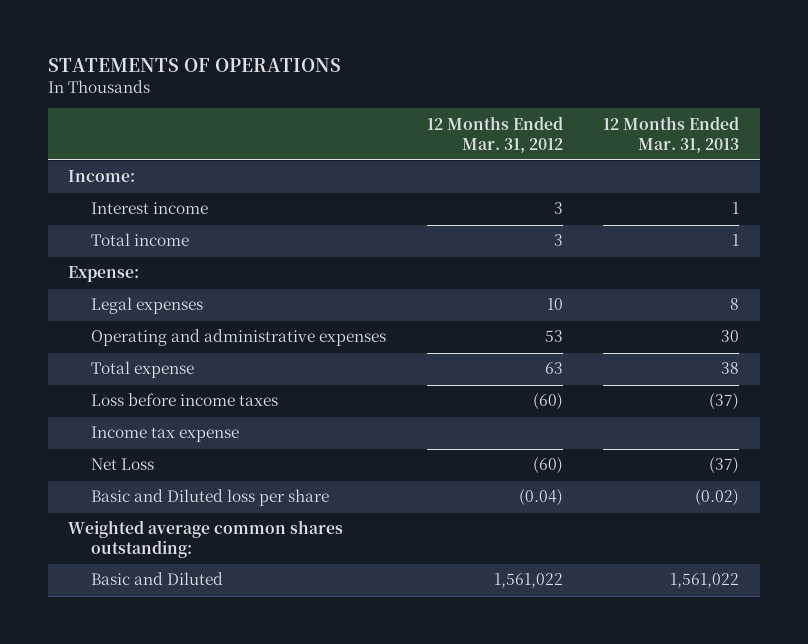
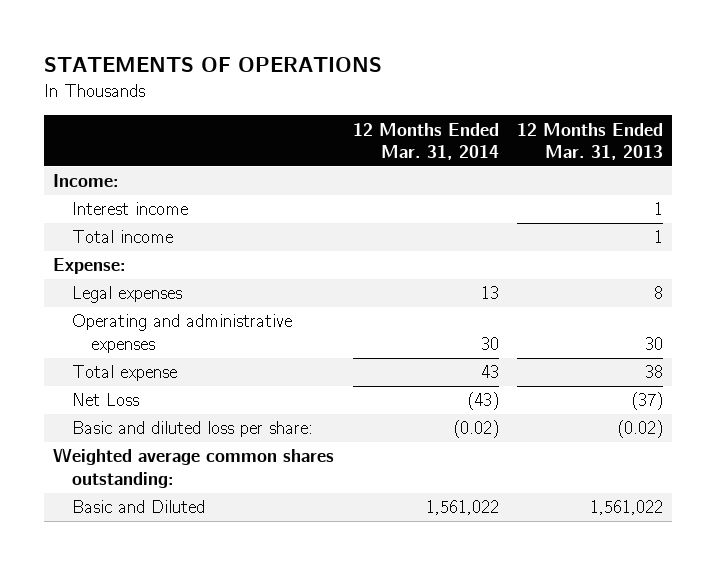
[426,115,563,153] 12 Months Ended Mar. 31, 2012 -> none
none -> [352,122,499,161] 12 Months Ended Mar. 31, 2014
[91,393,279,407] Loss before income taxes -> none
[91,426,240,443] Income tax expense -> none
[91,489,330,507] Basic and Diluted loss per share -> [71,421,313,438] Basic and diluted loss per share:

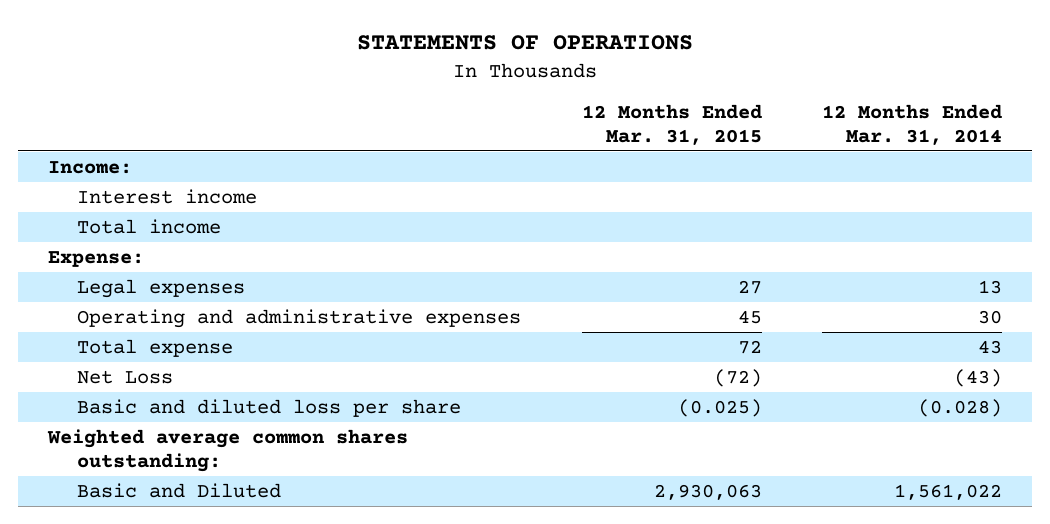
[517,122,664,161] 12 Months Ended Mar. 31, 2013 -> none
none -> [581,103,762,145] 12 Months Ended Mar. 31, 2015
[71,421,313,438] Basic and diluted loss per share: -> [77,398,462,417] Basic and diluted loss per share
[452,420,499,439] (0.02) -> [917,398,1002,417] (0.028)

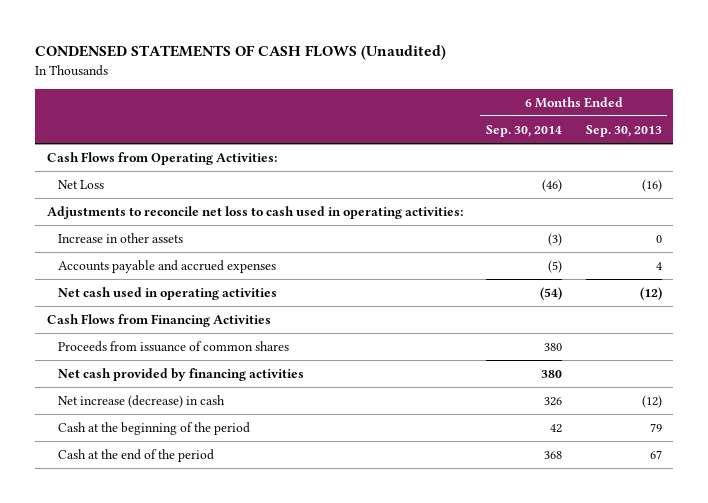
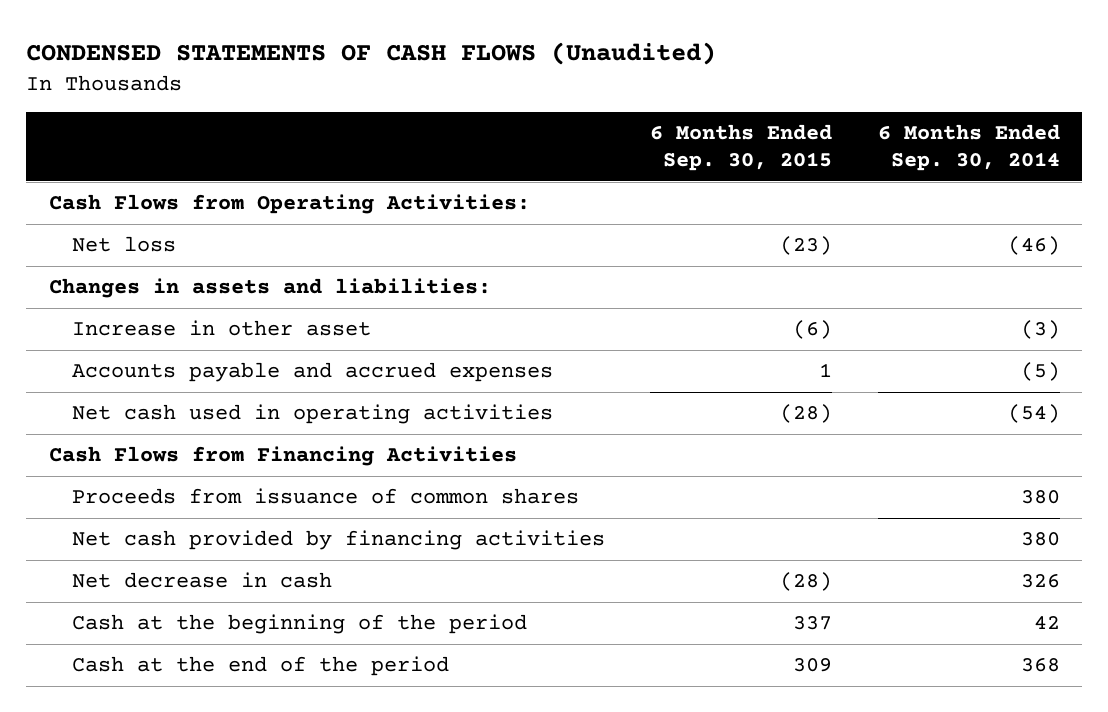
[585,124,662,137] Sep. 30, 2013 -> none
none -> [650,124,833,172] 6 Months Ended Sep. 30, 2015
[46,206,463,220] Adjustments to reconcile net loss to cash used in operating activities: -> none
[58,180,105,190] Net Loss -> [71,236,176,253] Net loss
none -> [48,278,491,299] Changes in assets and liabilities:
[58,233,184,244] Increase in other assets -> [71,320,371,337] Increase in other asset
[58,395,226,409] Net increase (decrease) in cash -> [71,572,332,589] Net decrease in cash

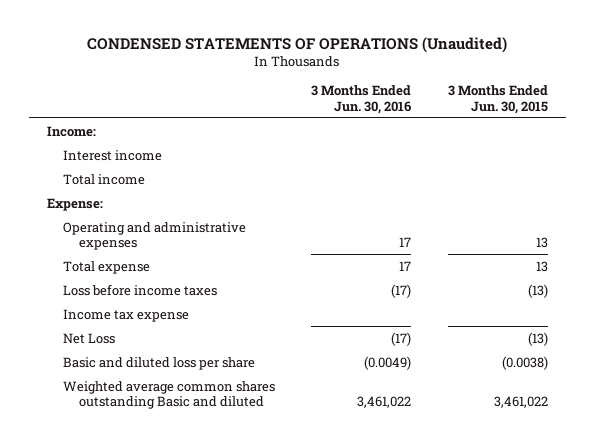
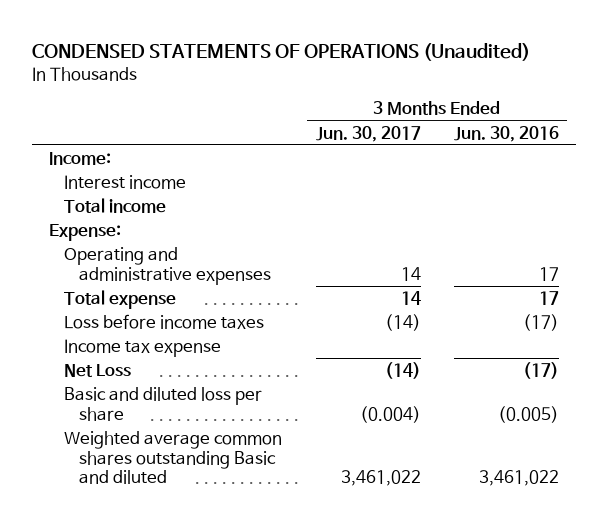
[447,85,548,114] 3 Months Ended Jun. 30, 2015 -> none
none -> [315,125,421,142] Jun. 30, 2017
[364,355,412,370] (0.0049) -> [497,405,559,423] (0.005)

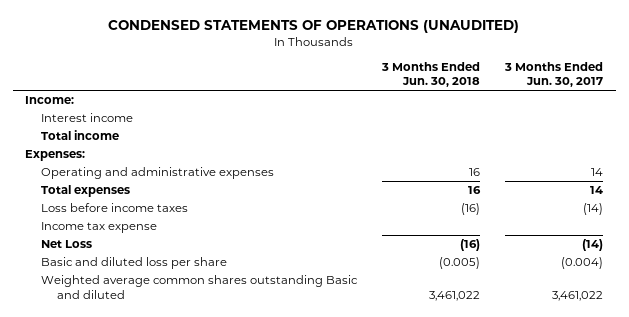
[32,42,531,61] CONDENSED STATEMENTS OF OPERATIONS (Unaudited) -> [108,20,520,34] CONDENSED STATEMENTS OF OPERATIONS (UNAUDITED)
[453,125,559,142] Jun. 30, 2016 -> none
none -> [381,61,481,88] 3 Months Ended Jun. 30, 2018
[49,223,122,241] Expense: -> [25,150,86,162] Expenses:
[64,289,177,309] Total expense -> [41,185,131,198] Total expenses

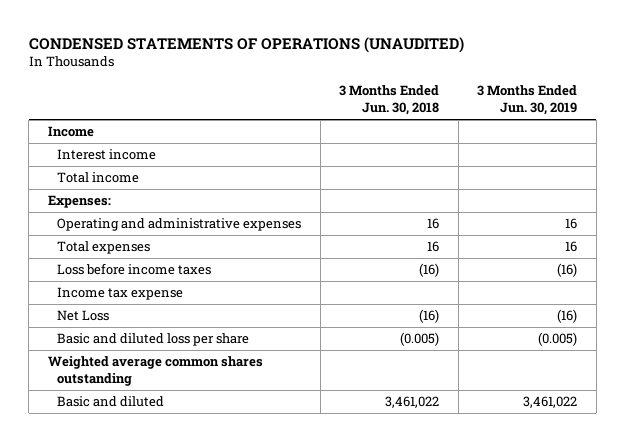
[504,61,604,88] 3 Months Ended Jun. 30, 2017 -> none
none -> [477,85,578,115] 3 Months Ended Jun. 30, 2019
[25,96,75,105] Income: -> [47,126,94,138] Income
none -> [47,356,263,387] Weighted average common shares outstanding
[41,275,359,299] Weighted average common shares outstanding Basic and diluted -> [57,396,165,408] Basic and diluted

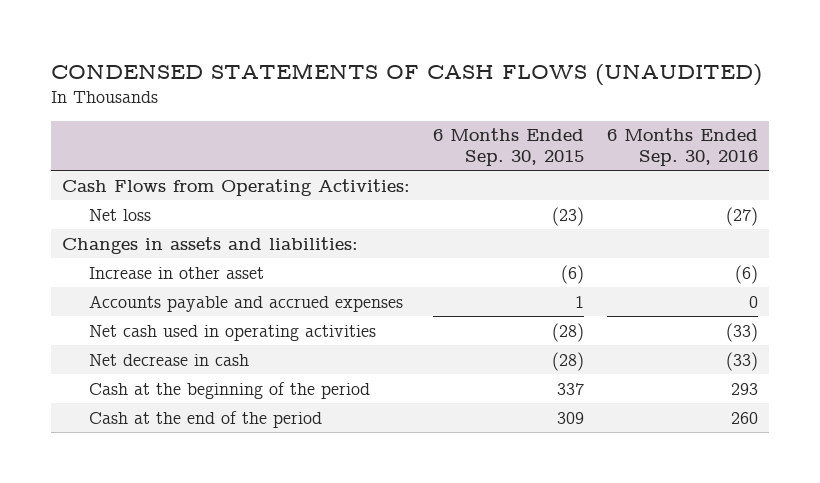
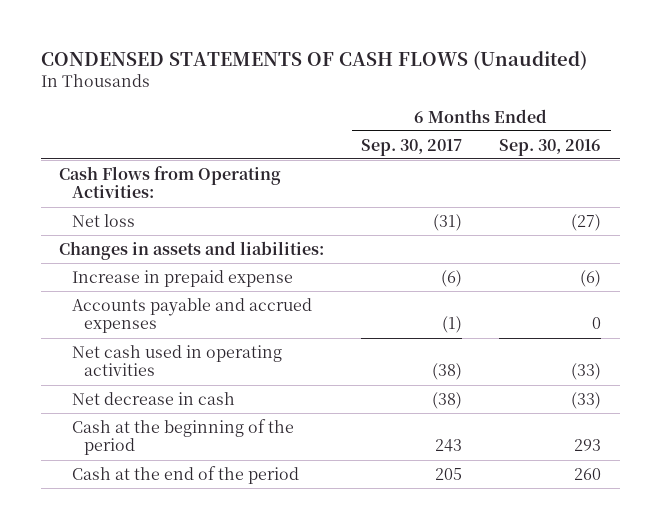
[50,62,762,86] CONDENSED STATEMENTS OF CASH FLOWS (UNAUDITED) -> [40,50,587,70] CONDENSED STATEMENTS OF CASH FLOWS (Unaudited)
[433,128,585,167] 6 Months Ended Sep. 30, 2015 -> none
none -> [361,138,463,156] Sep. 30, 2017
[89,266,265,279] Increase in other asset -> none
none -> [71,269,293,287] Increase in prepaid expense

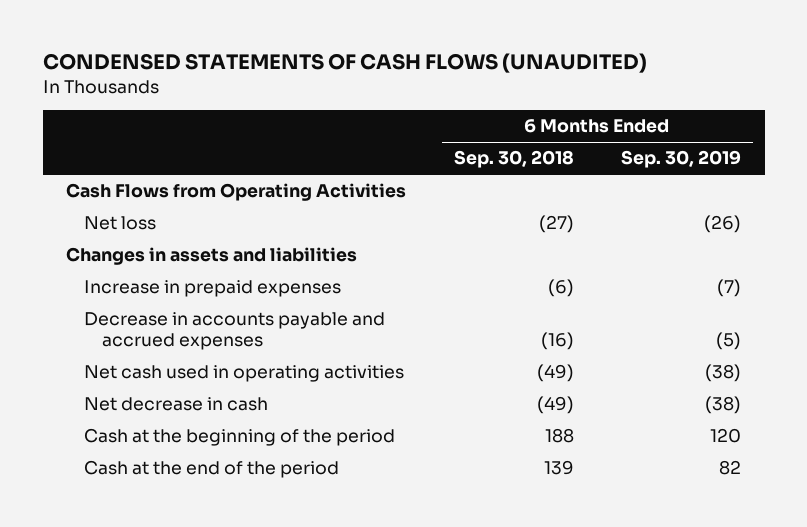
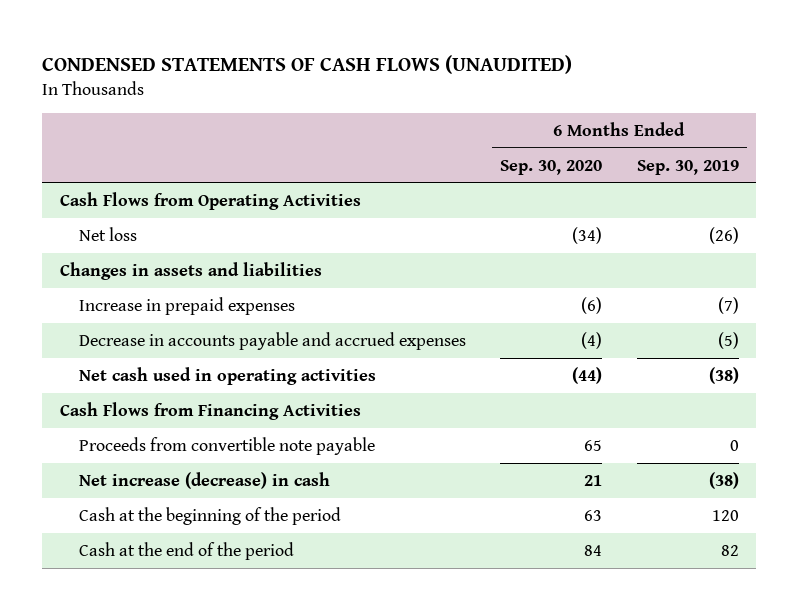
[453,150,574,169] Sep. 30, 2018 -> none
none -> [500,159,603,175] Sep. 30, 2020
none -> [59,401,361,420] Cash Flows from Financing Activities
none -> [78,436,375,455] Proceeds from convertible note payable
[84,397,269,412] Net decrease in cash -> [78,471,330,489] Net increase (decrease) in cash

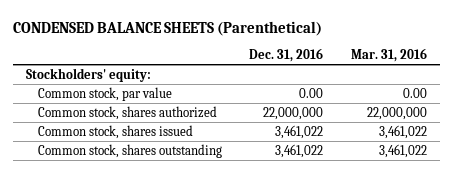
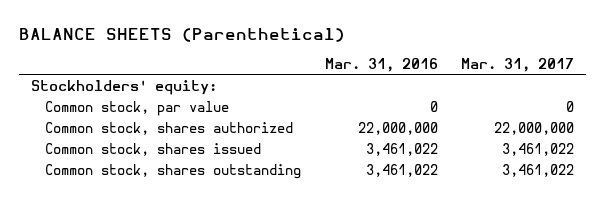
[12,20,322,36] CONDENSED BALANCE SHEETS (Parenthetical) -> [19,27,346,42] BALANCE SHEETS (Parenthetical)
[249,48,324,63] Dec. 31, 2016 -> none
none -> [460,57,574,72] Mar. 31, 2017
[402,87,427,98] 0.00 -> [429,100,438,112] 0

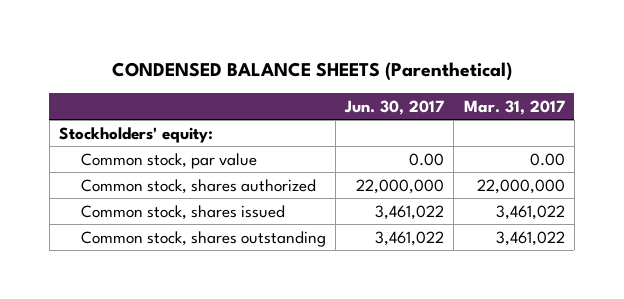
[19,27,346,42] BALANCE SHEETS (Parenthetical) -> [111,61,512,81] CONDENSED BALANCE SHEETS (Parenthetical)
[324,57,438,72] Mar. 31, 2016 -> none
none -> [344,99,445,115] Jun. 30, 2017
[565,100,574,112] 0 -> [529,152,565,166] 0.00

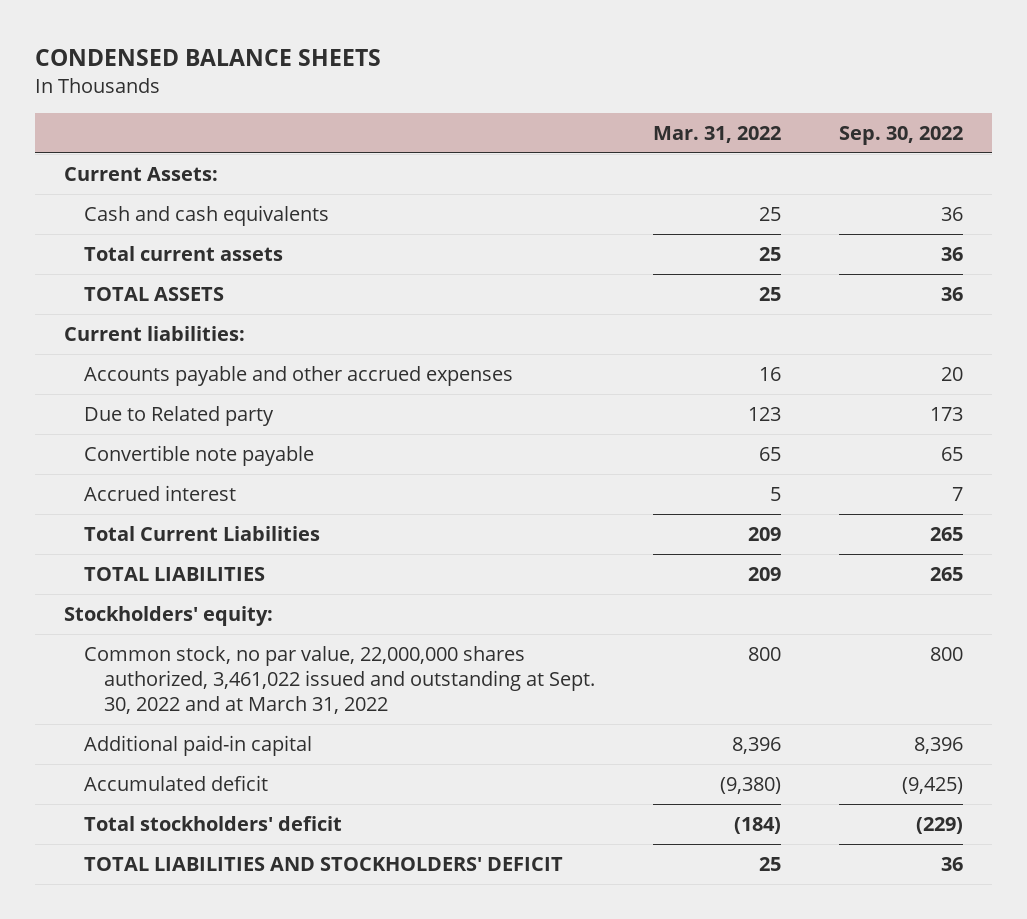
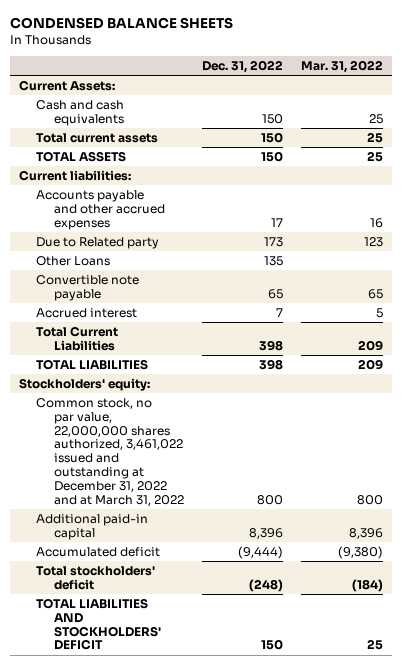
[838,125,963,145] Sep. 30, 2022 -> none
none -> [201,60,283,74] Dec. 31, 2022
none -> [36,255,111,266] Other Loans
[84,645,596,715] Common stock, no par value, 22,000,000 shares authorized, 3,461,022 issued and outstanding at Sept. 30, 2022 and at March 31, 2022 -> [36,397,184,506] Common stock, no par value, 22,000,000 shares authorized, 3,461,022 issued and outstanding at December 31, 2022 and at March 31, 2022

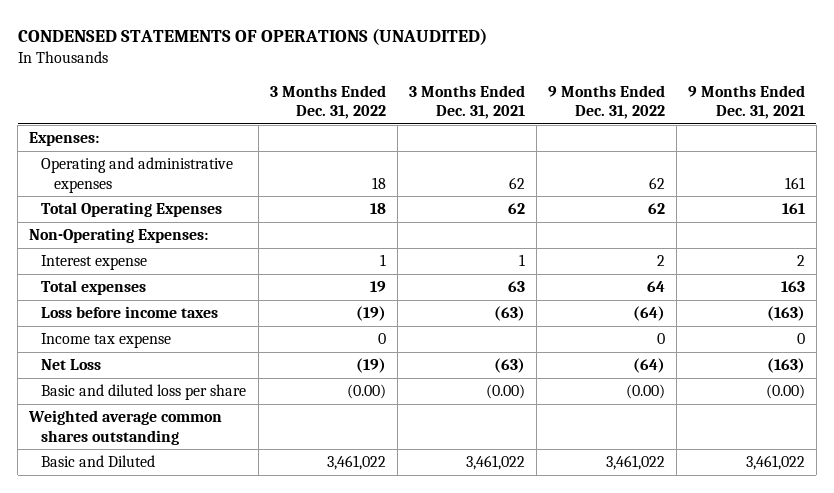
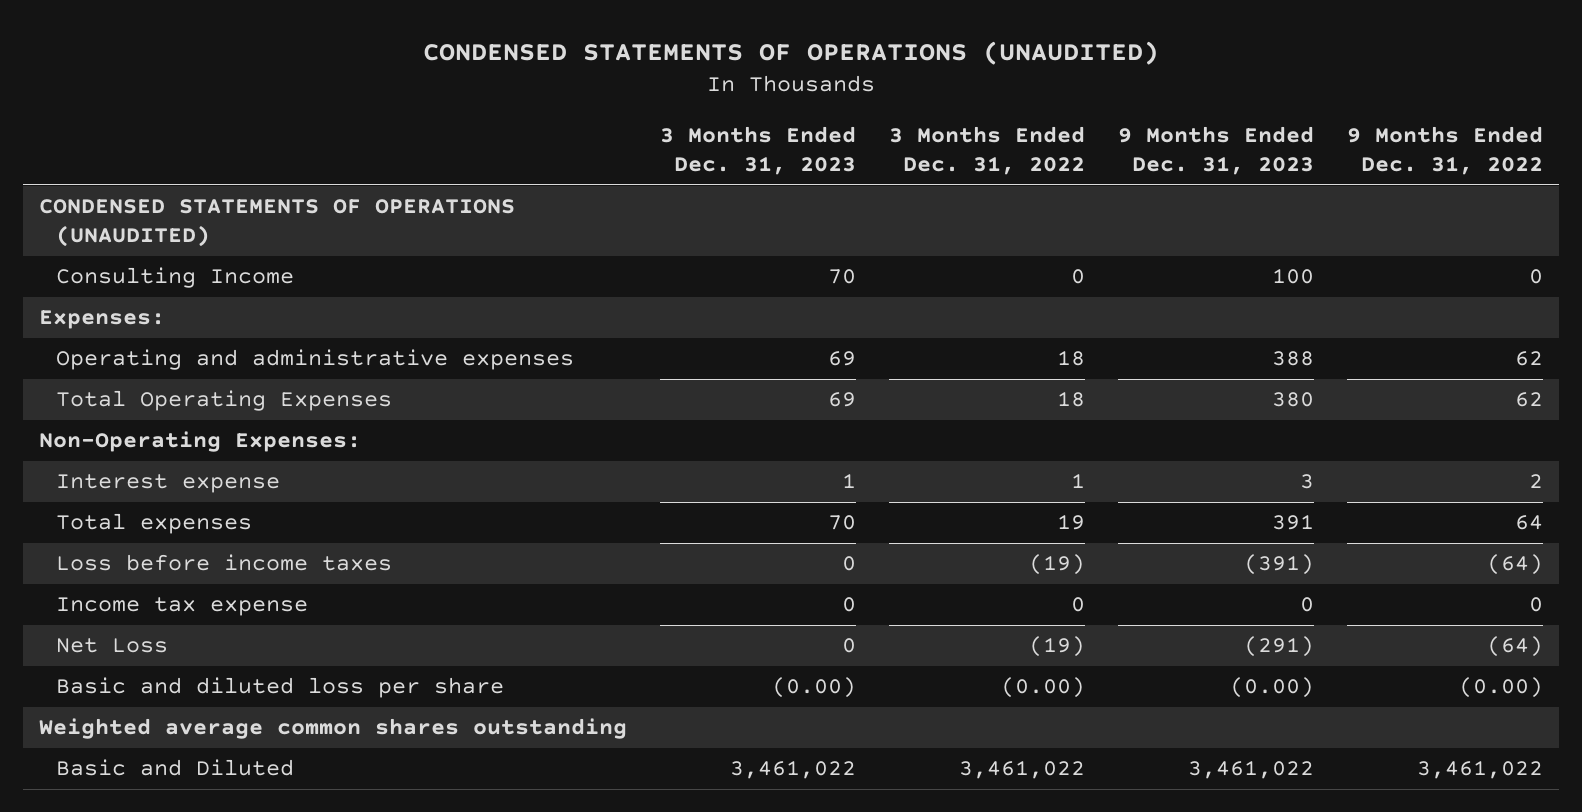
[408,84,525,120] 3 Months Ended Dec. 31, 2021 -> none
[687,84,805,120] 9 Months Ended Dec. 31, 2021 -> none
none -> [660,126,857,176] 3 Months Ended Dec. 31, 2023
none -> [1117,126,1314,176] 9 Months Ended Dec. 31, 2023
none -> [39,199,516,248] CONDENSED STATEMENTS OF OPERATIONS (UNAUDITED)
none -> [56,267,295,289] Consulting Income

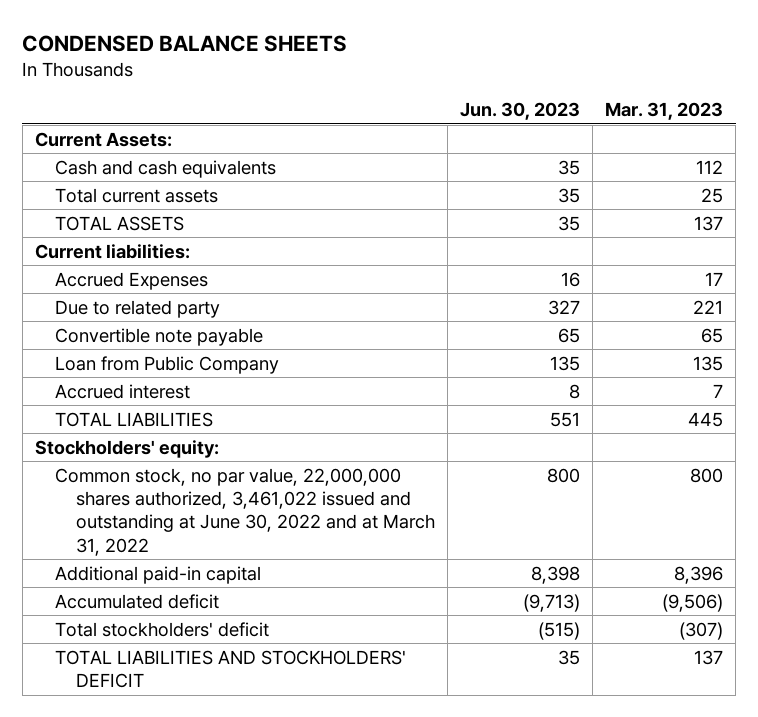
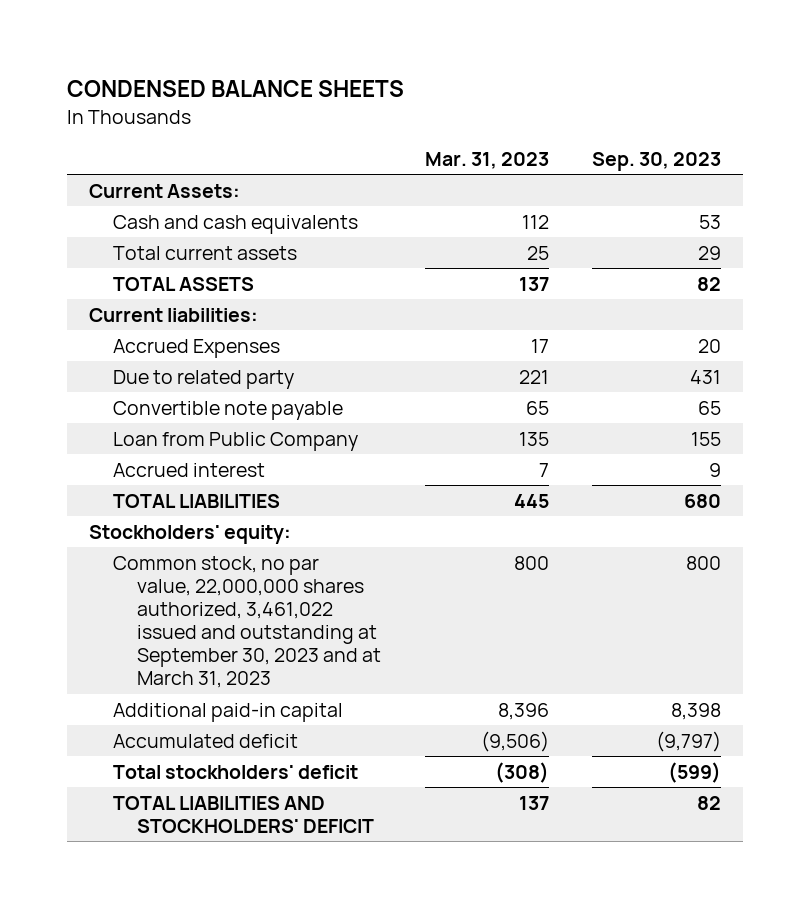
[460,101,581,120] Jun. 30, 2023 -> none
none -> [592,151,722,171] Sep. 30, 2023
[55,467,436,556] Common stock, no par value, 22,000,000 shares authorized, 3,461,022 issued and outstanding at June 30, 2022 and at March 31, 2022 -> [112,555,382,689] Common stock, no par value, 22,000,000 shares authorized, 3,461,022 issued and outstanding at September 30, 2023 and at March 31, 2023
[679,621,724,640] (307) -> [494,761,549,783] (308)

